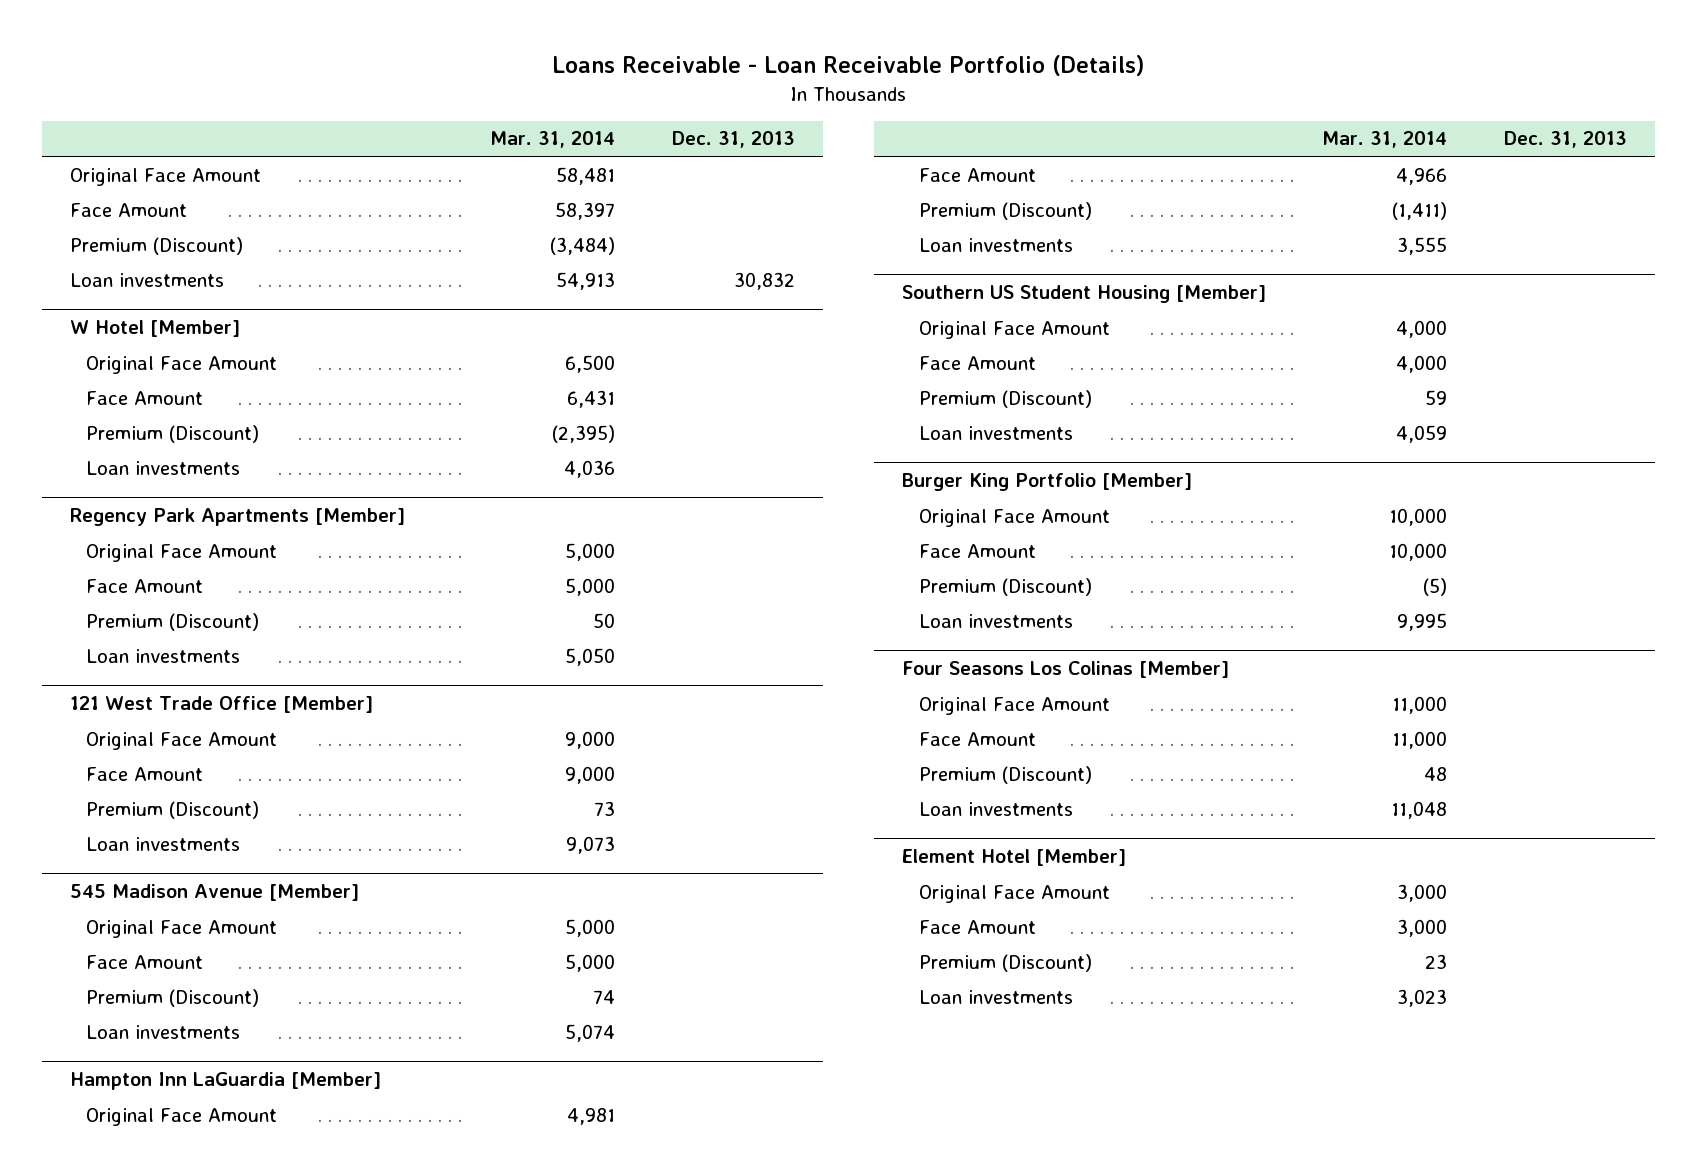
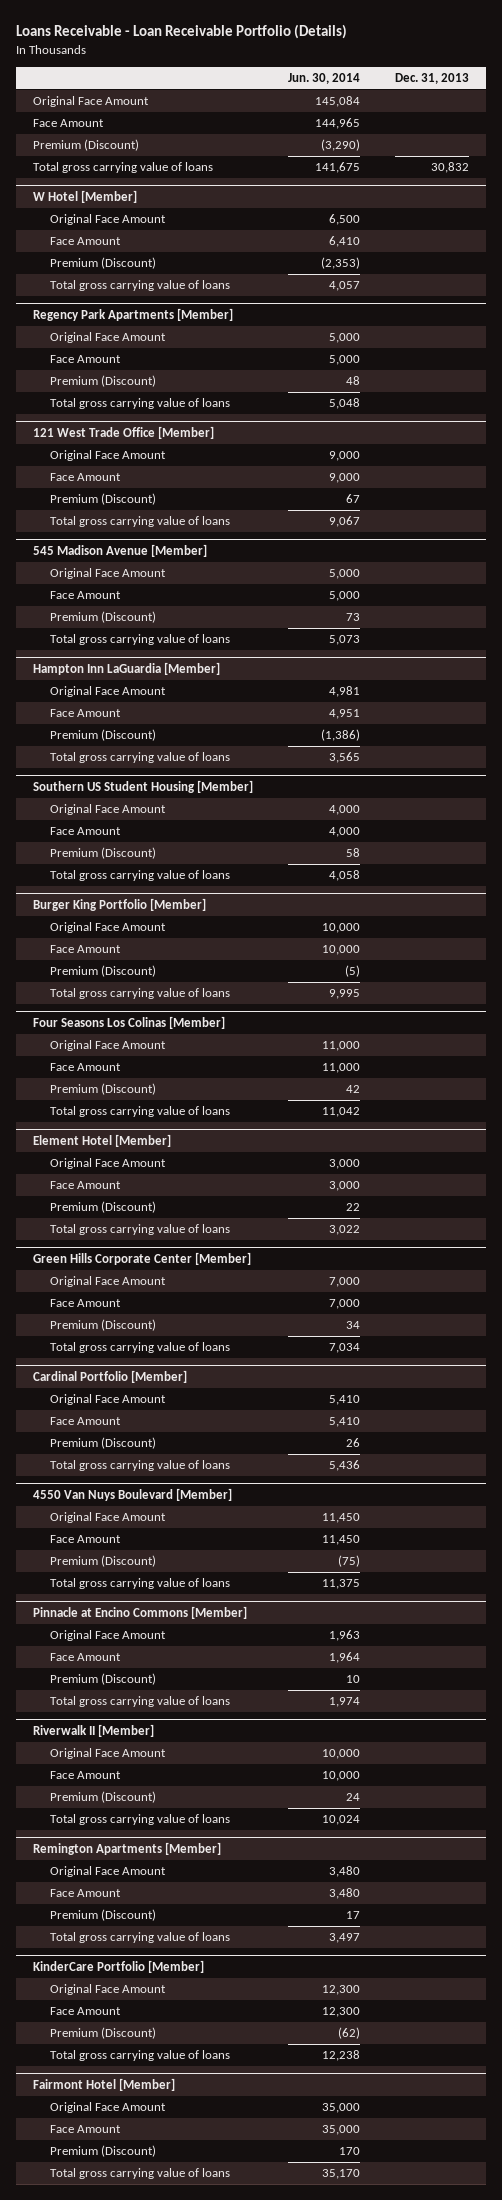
[490,131,616,149] Mar. 31, 2014 -> none
none -> [287,73,360,85] Jun. 30, 2014
[69,272,224,287] Loan investments -> [33,162,214,174] Total gross carrying value of loans
[86,460,241,475] Loan investments -> [49,280,230,292] Total gross carrying value of loans
[86,648,241,663] Loan investments -> [49,398,230,410] Total gross carrying value of loans
[86,836,241,851] Loan investments -> [49,516,230,528] Total gross carrying value of loans
[86,1024,241,1039] Loan investments -> [49,634,230,646] Total gross carrying value of loans
[918,237,1073,252] Loan investments -> [49,752,230,764] Total gross carrying value of loans
[918,425,1073,440] Loan investments -> [49,870,230,882] Total gross carrying value of loans
[918,613,1073,628] Loan investments -> [49,988,230,1000] Total gross carrying value of loans
[918,801,1073,816] Loan investments -> [49,1106,230,1118] Total gross carrying value of loans
[918,989,1073,1004] Loan investments -> [49,1224,230,1236] Total gross carrying value of loans
none -> [33,1251,252,1265] Green Hills Corporate Center [Member]
none -> [49,1276,166,1288] Original Face Amount
none -> [49,1299,121,1308] Face Amount
none -> [49,1319,156,1332] Premium (Discount)
none -> [49,1342,230,1354] Total gross carrying value of loans
none -> [33,1369,188,1383] Cardinal Portfolio [Member]
none -> [49,1394,166,1406] Original Face Amount
none -> [49,1417,121,1426] Face Amount
none -> [49,1437,156,1450] Premium (Discount)
none -> [49,1460,230,1472] Total gross carrying value of loans
none -> [33,1487,233,1501] 4550 Van Nuys Boulevard [Member]
none -> [49,1512,166,1524] Original Face Amount
none -> [49,1535,121,1544] Face Amount
none -> [49,1555,156,1568] Premium (Discount)
none -> [49,1578,230,1590] Total gross carrying value of loans
none -> [33,1605,248,1619] Pinnacle at Encino Commons [Member]
none -> [49,1630,166,1642] Original Face Amount
none -> [49,1653,121,1662] Face Amount
none -> [49,1673,156,1686] Premium (Discount)
none -> [49,1696,230,1708] Total gross carrying value of loans
none -> [33,1723,155,1737] Riverwalk II [Member]
none -> [49,1748,166,1760] Original Face Amount
none -> [49,1771,121,1780] Face Amount
none -> [49,1791,156,1804] Premium (Discount)
none -> [49,1814,230,1826] Total gross carrying value of loans
none -> [33,1841,222,1855] Remington Apartments [Member]
none -> [49,1866,166,1878] Original Face Amount
none -> [49,1889,121,1898] Face Amount
none -> [49,1909,156,1922] Premium (Discount)
none -> [49,1932,230,1944] Total gross carrying value of loans
none -> [33,1959,205,1973] KinderCare Portfolio [Member]
none -> [49,1984,166,1996] Original Face Amount
none -> [49,2007,121,2016] Face Amount
none -> [49,2027,156,2040] Premium (Discount)
none -> [49,2050,230,2062] Total gross carrying value of loans
none -> [33,2077,176,2091] Fairmont Hotel [Member]
none -> [49,2102,166,2114] Original Face Amount
none -> [49,2125,121,2134] Face Amount
none -> [49,2145,156,2158] Premium (Discount)
none -> [49,2168,230,2180] Total gross carrying value of loans

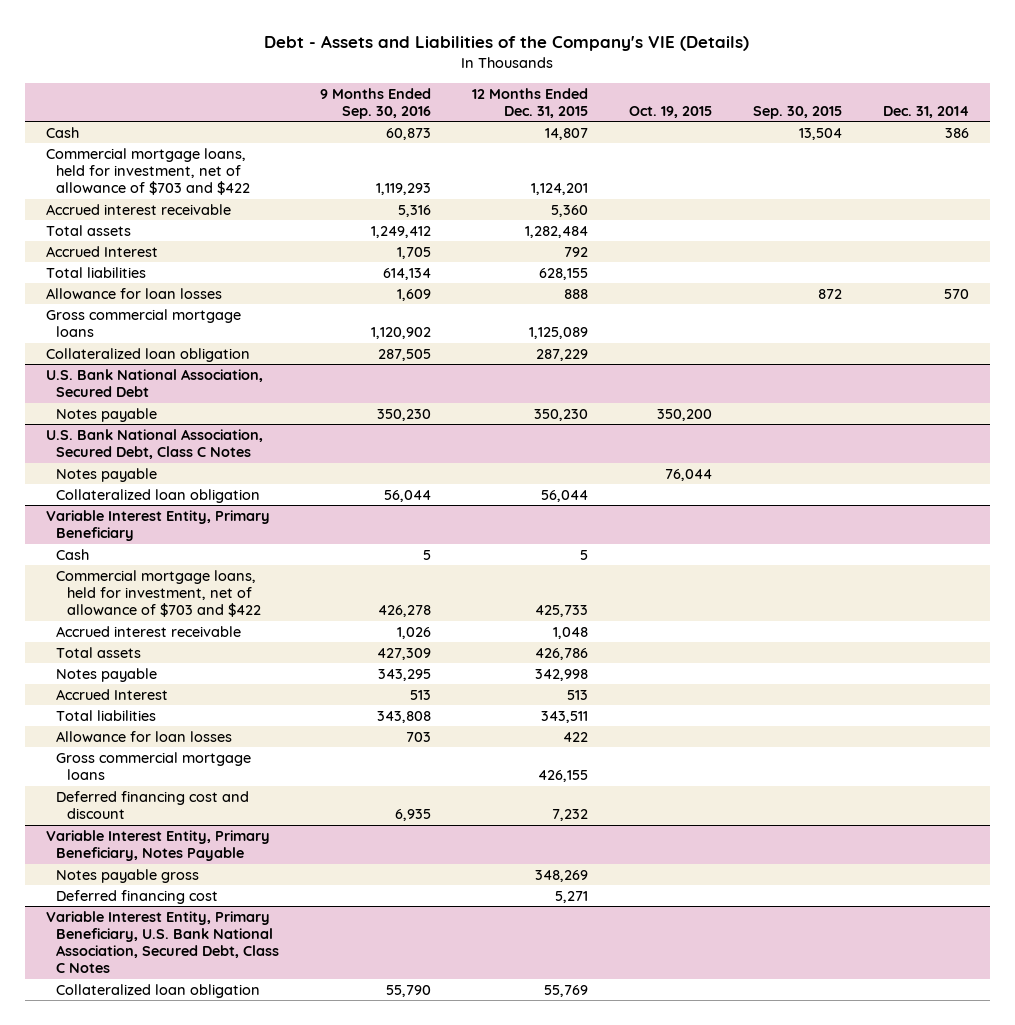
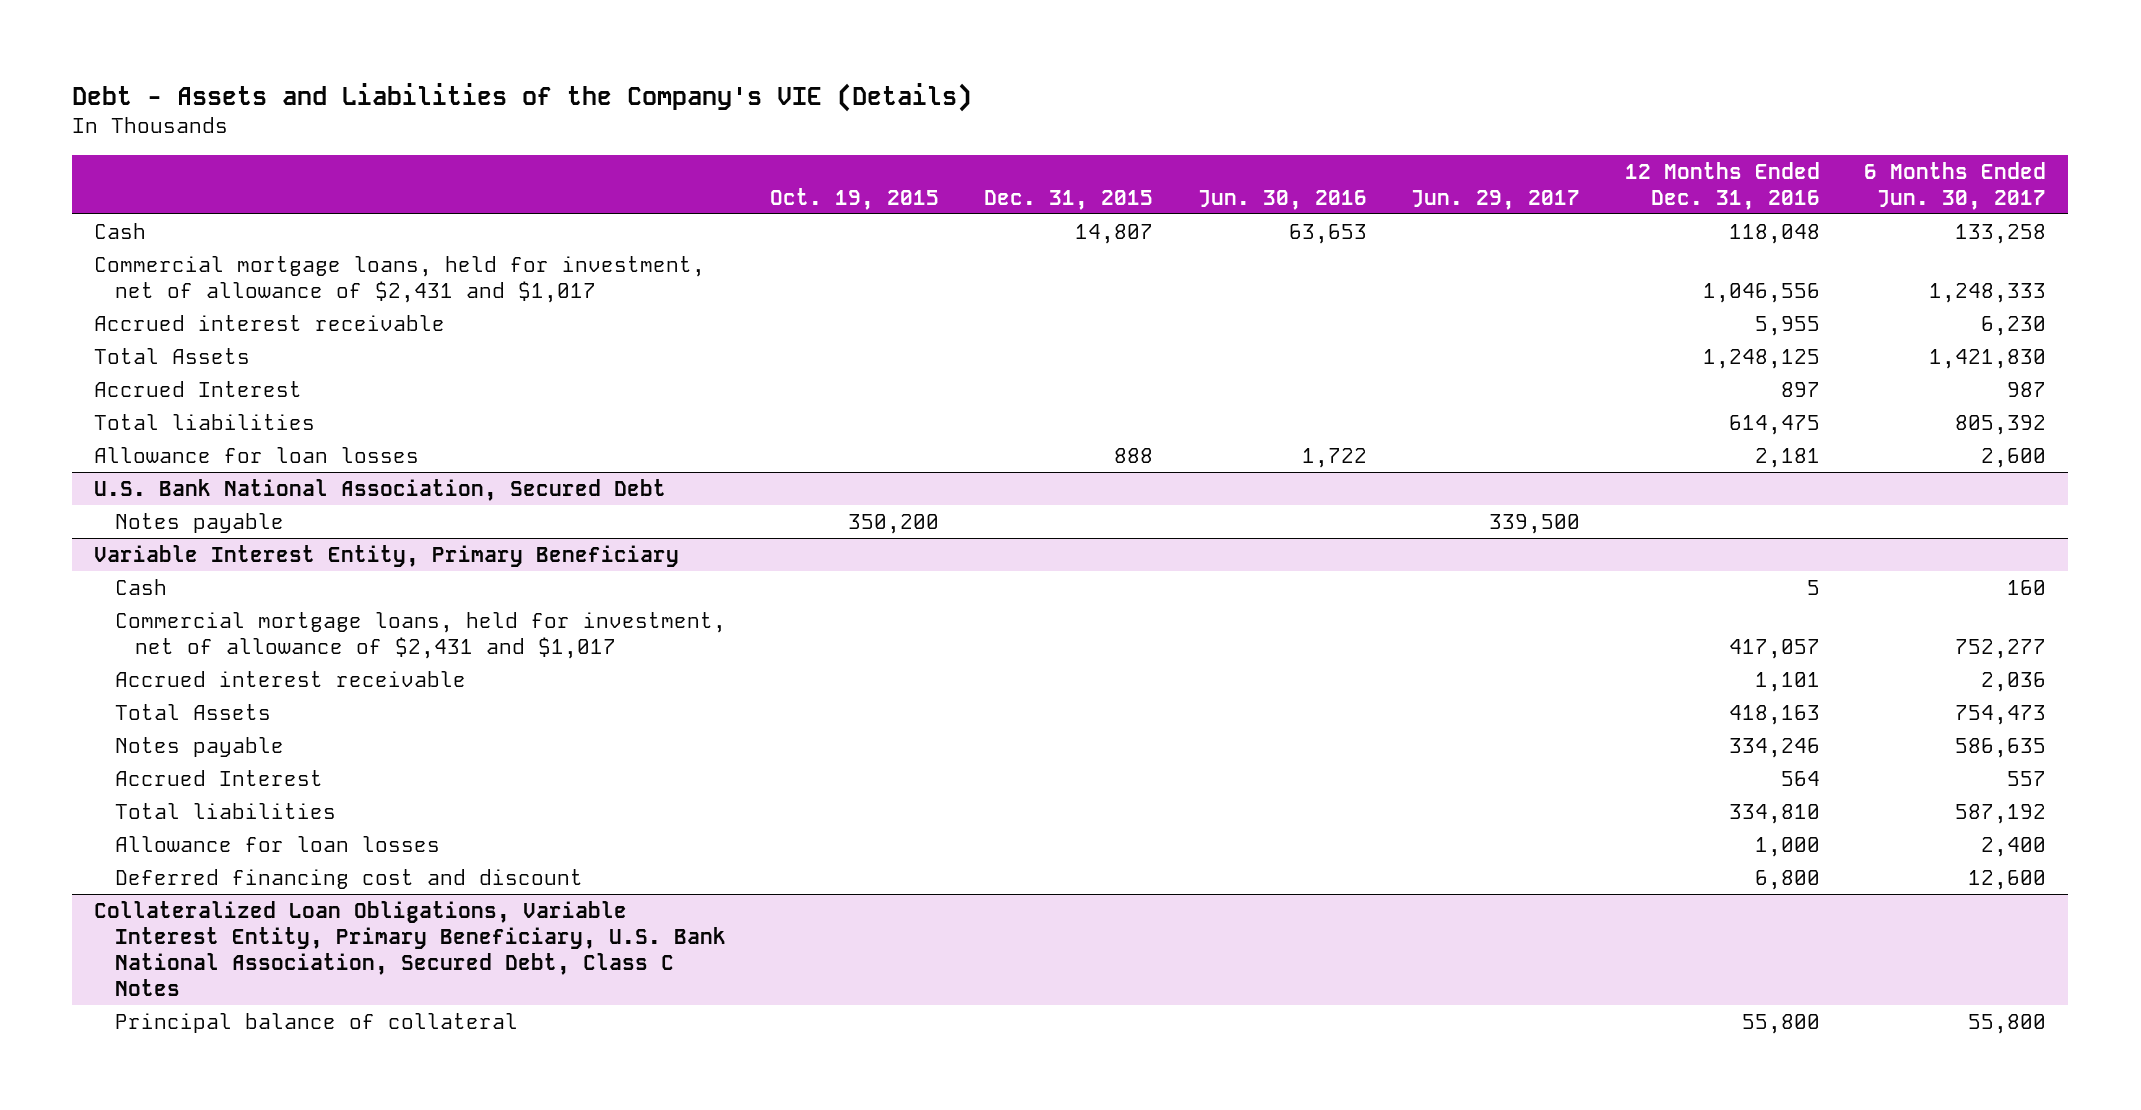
[320,87,432,119] 9 Months Ended Sep. 30, 2016 -> none
[472,87,589,118] 12 Months Ended Dec. 31, 2015 -> none
[753,105,843,119] Sep. 30, 2015 -> none
[883,105,970,118] Dec. 31, 2014 -> none
none -> [983,189,1153,210] Dec. 31, 2015
none -> [1197,189,1367,210] Jun. 30, 2016
none -> [1411,189,1581,210] Jun. 29, 2017
none -> [1624,161,1820,210] 12 Months Ended Dec. 31, 2016
none -> [1864,161,2047,210] 6 Months Ended Jun. 30, 2017
[45,147,251,196] Commercial mortgage loans, held for investment, net of allowance of $703 and $422 -> [94,256,706,304] Commercial mortgage loans, held for investment, net of allowance of $2,431 and $1,017
[45,224,131,236] Total assets -> [94,348,251,365] Total Assets
[45,308,241,338] Gross commercial mortgage loans -> none
[45,347,250,362] Collateralized loan obligation -> none
[45,428,263,460] U.S. Bank National Association, Secured Debt, Class C Notes -> none
[56,467,158,482] Notes payable -> none
[56,488,261,503] Collateralized loan obligation -> none
[56,569,261,618] Commercial mortgage loans, held for investment, net of allowance of $703 and $422 -> [114,612,726,660] Commercial mortgage loans, held for investment, net of allowance of $2,431 and $1,017
[56,646,142,658] Total assets -> [114,704,271,721] Total Assets
[56,751,252,781] Gross commercial mortgage loans -> none
[45,829,270,862] Variable Interest Entity, Primary Beneficiary, Notes Payable -> none
[56,868,200,883] Notes payable gross -> none
[56,889,219,904] Deferred financing cost -> none
[56,983,261,998] Collateralized loan obligation -> none
[45,910,280,974] Variable Interest Entity, Primary Beneficiary, U.S. Bank National Association, Secured Debt, Class C Notes -> [94,901,726,997] Collateralized Loan Obligations, Variable Interest Entity, Primary Beneficiary, U.S. Bank National Association, Secured Debt, Class C Notes
none -> [114,1013,518,1034] Principal balance of collateral

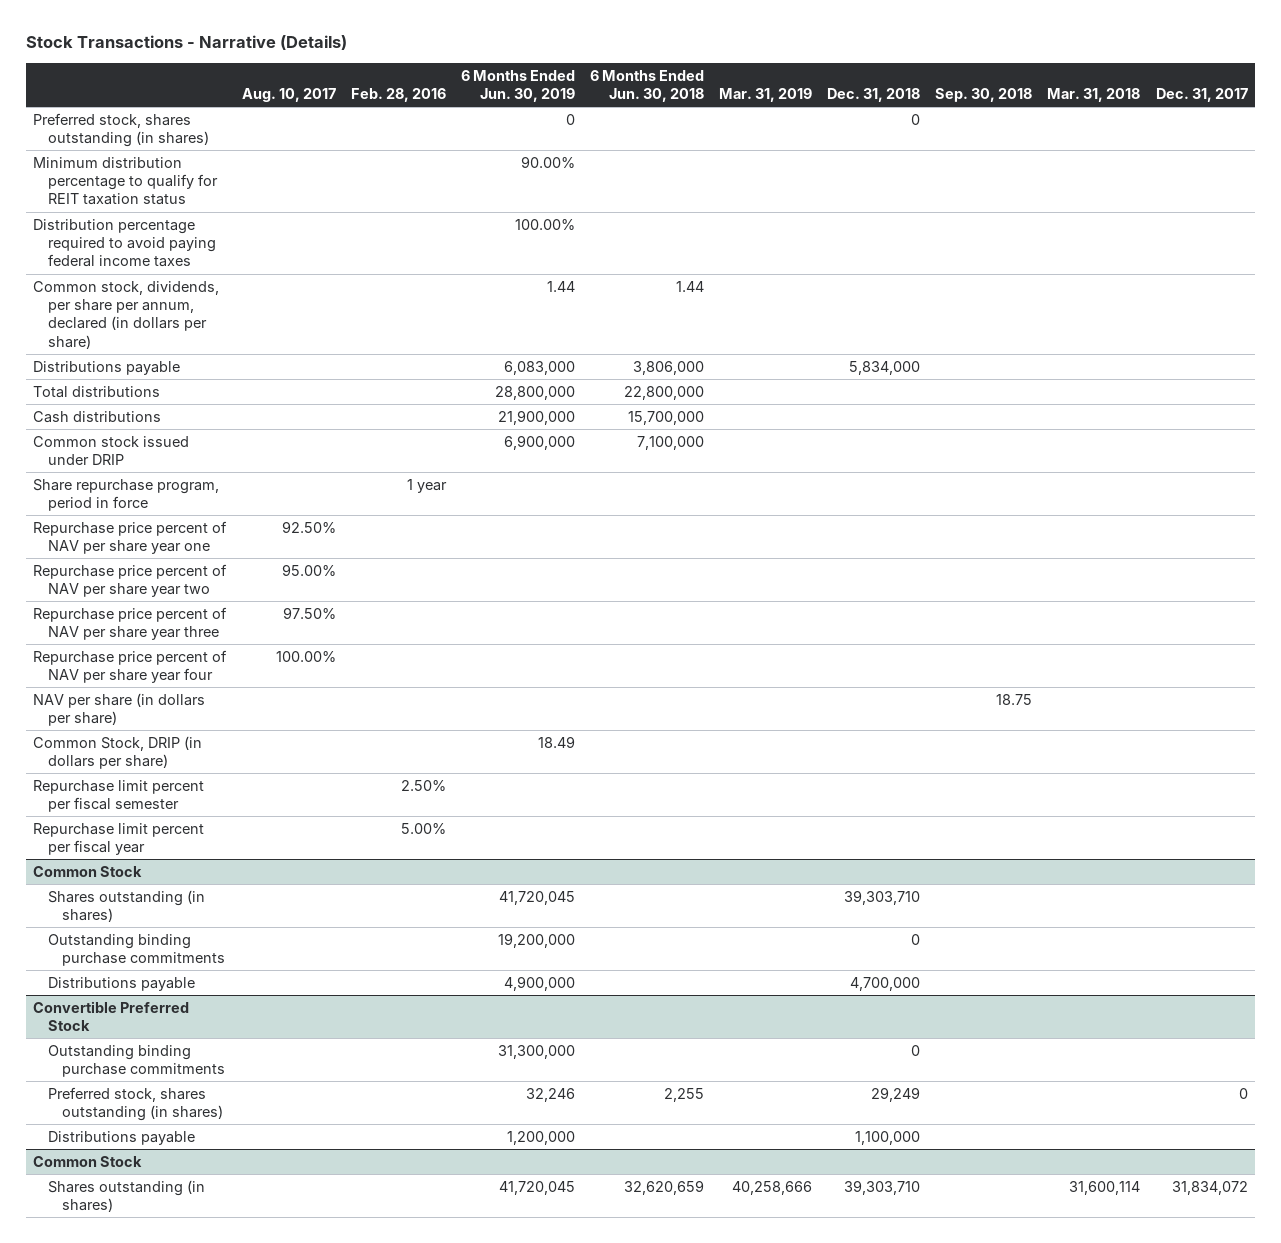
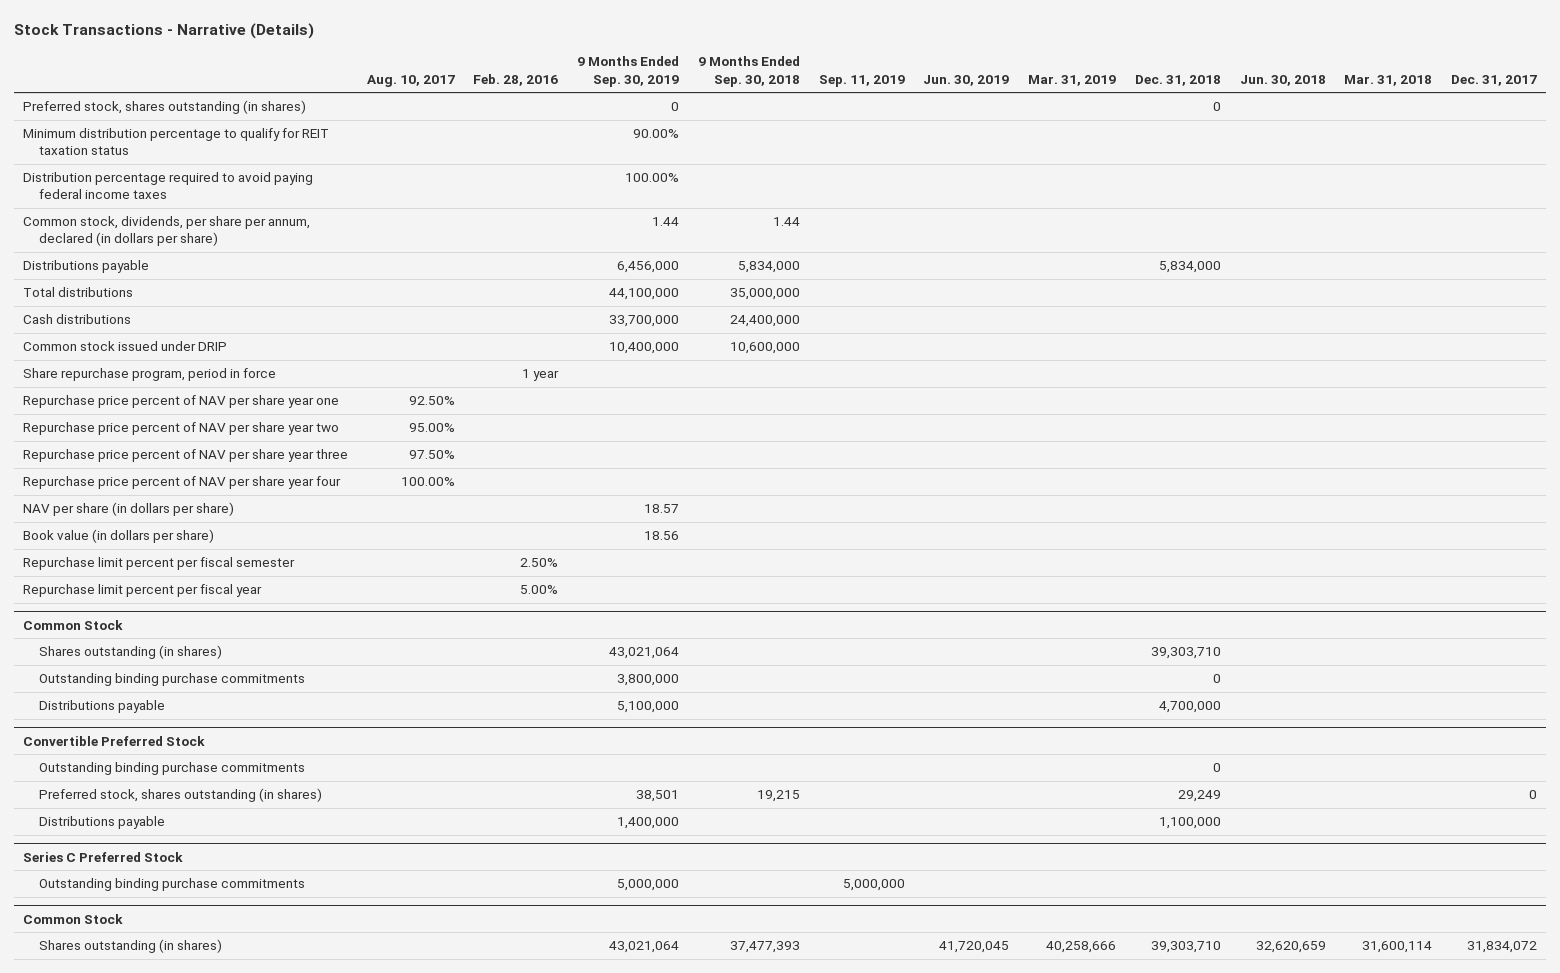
[460,69,575,103] 6 Months Ended Jun. 30, 2019 -> none
[589,69,704,103] 6 Months Ended Jun. 30, 2018 -> none
[935,88,1033,103] Sep. 30, 2018 -> none
none -> [577,56,680,87] 9 Months Ended Sep. 30, 2019
none -> [697,56,800,87] 9 Months Ended Sep. 30, 2018
none -> [818,74,905,87] Sep. 11, 2019
none -> [923,74,1010,86] Jun. 30, 2019
none -> [1239,74,1326,86] Jun. 30, 2018
[33,735,203,770] Common Stock, DRIP (in dollars per share) -> [22,529,214,544] Book value (in dollars per share)
none -> [22,851,183,862] Series C Preferred Stock
none -> [38,878,305,892] Outstanding binding purchase commitments

